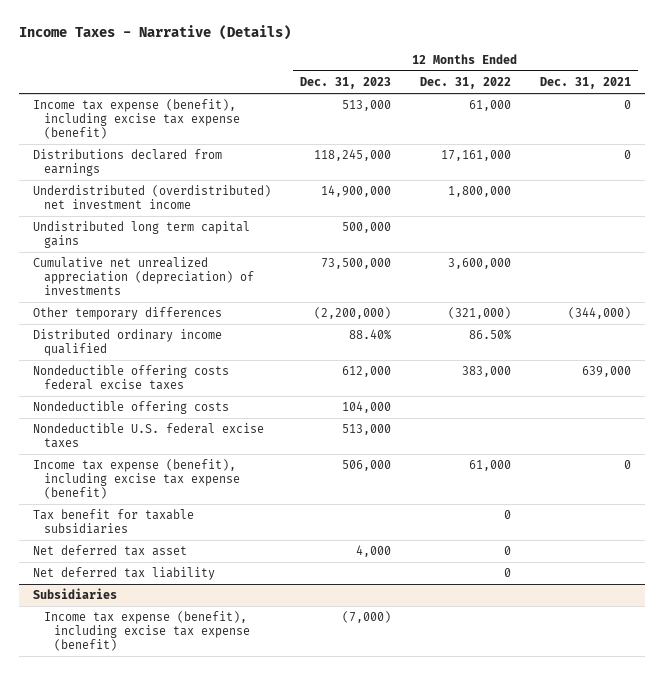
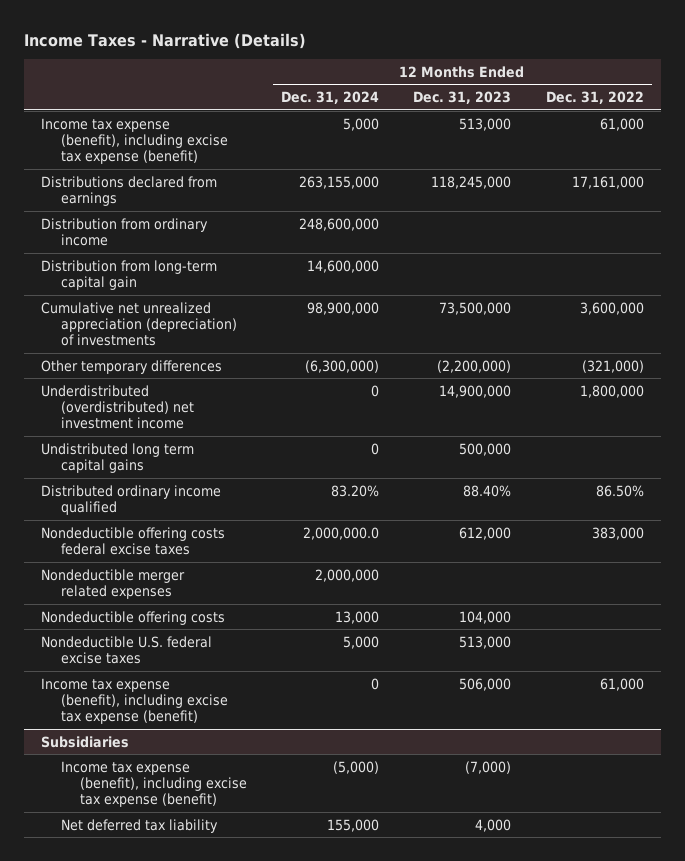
[539,77,631,90] Dec. 31, 2021 -> none
none -> [281,90,380,104] Dec. 31, 2024
none -> [41,217,209,246] Distribution from ordinary income
none -> [41,259,218,290] Distribution from long-term capital gain
[33,185,272,210] Underdistributed (overdistributed) net investment income -> [41,384,194,430] Underdistributed (overdistributed) net investment income
[33,221,251,249] Undistributed long term capital gains -> [41,442,195,473] Undistributed long term capital gains
none -> [41,568,186,599] Nondeductible merger related expenses
[33,509,195,535] Tax benefit for taxable subsidiaries -> none
[33,545,188,557] Net deferred tax asset -> none
[33,567,216,581] Net deferred tax liability -> none
none -> [60,818,218,833] Net deferred tax liability

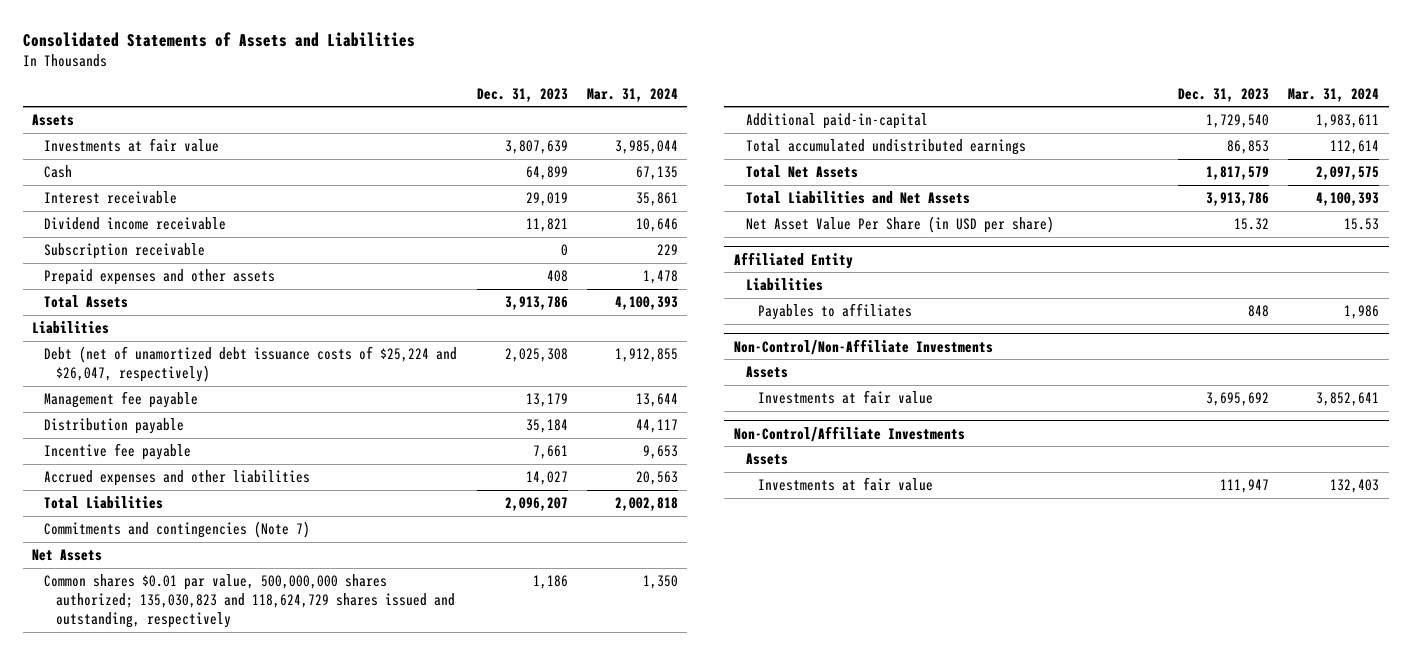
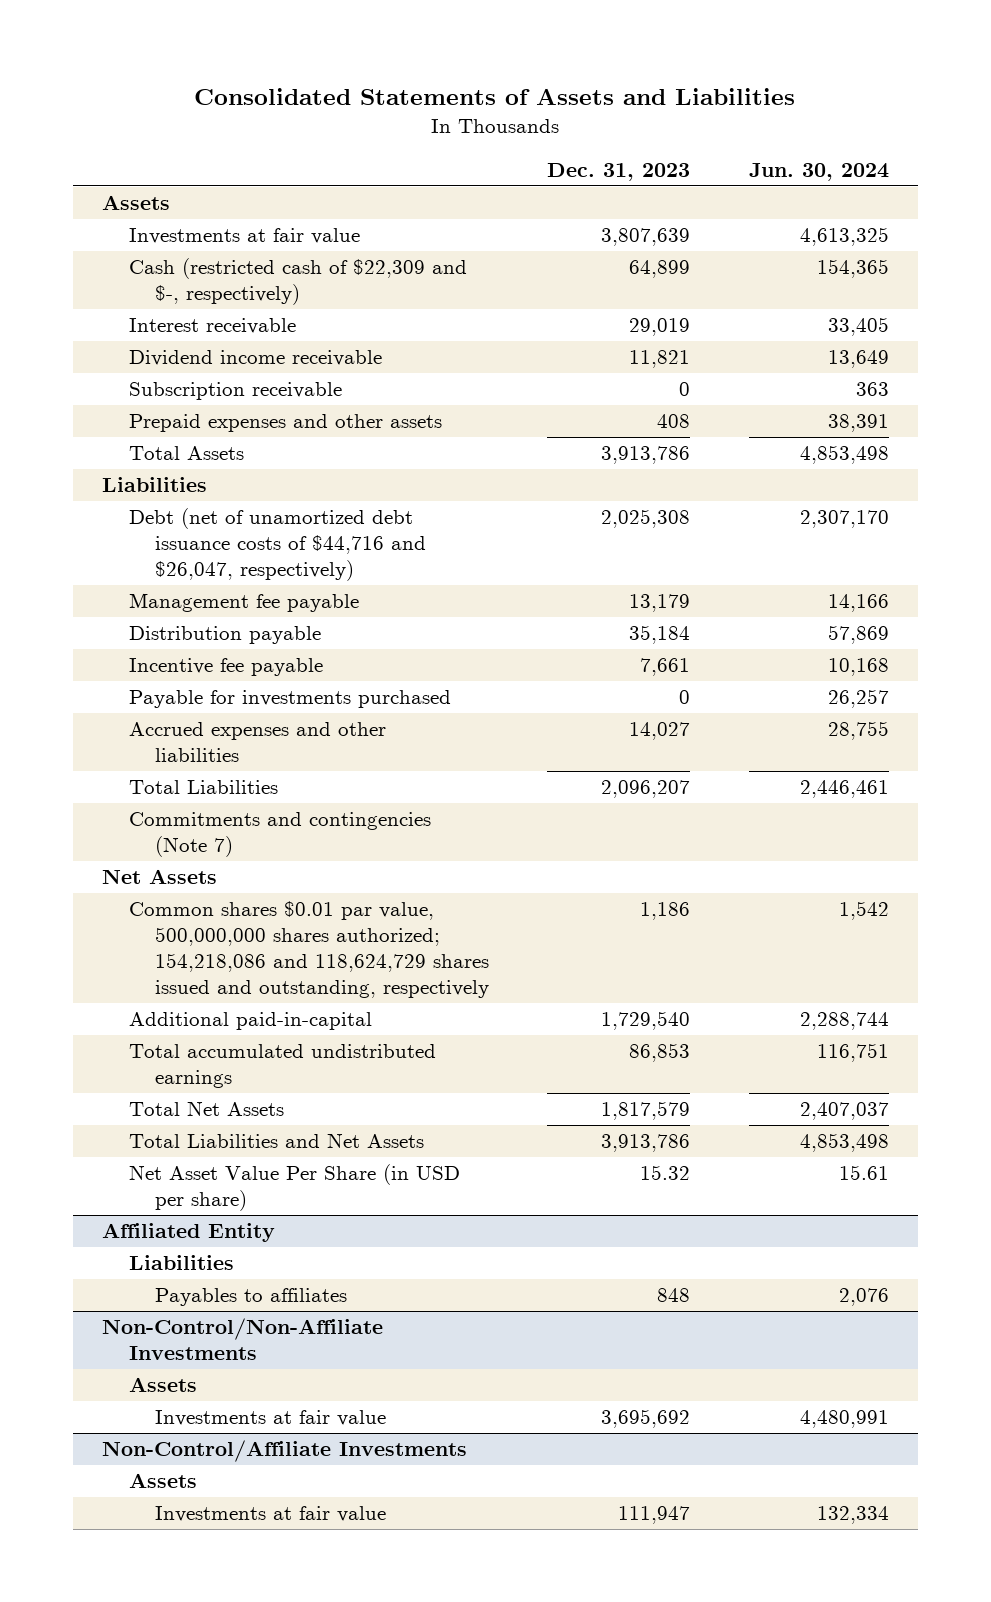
[586,87,678,102] Mar. 31, 2024 -> none
none -> [748,163,889,182] Jun. 30, 2024
[44,165,73,179] Cash -> [128,258,467,306] Cash (restricted cash of $22,309 and $-, respectively)
[44,346,458,383] Debt (net of unamortized debt issuance costs of $25,224 and $26,047, respectively) -> [128,508,427,582] Debt (net of unamortized debt issuance costs of $44,716 and $26,047, respectively)
none -> [128,690,451,709] Payable for investments purchased
[44,574,456,629] Common shares $0.01 par value, 500,000,000 shares authorized; 135,030,823 and 118,624,729 shares issued and outstanding, respectively -> [128,901,490,999] Common shares $0.01 par value, 500,000,000 shares authorized; 154,218,086 and 118,624,729 shares issued and outstanding, respectively

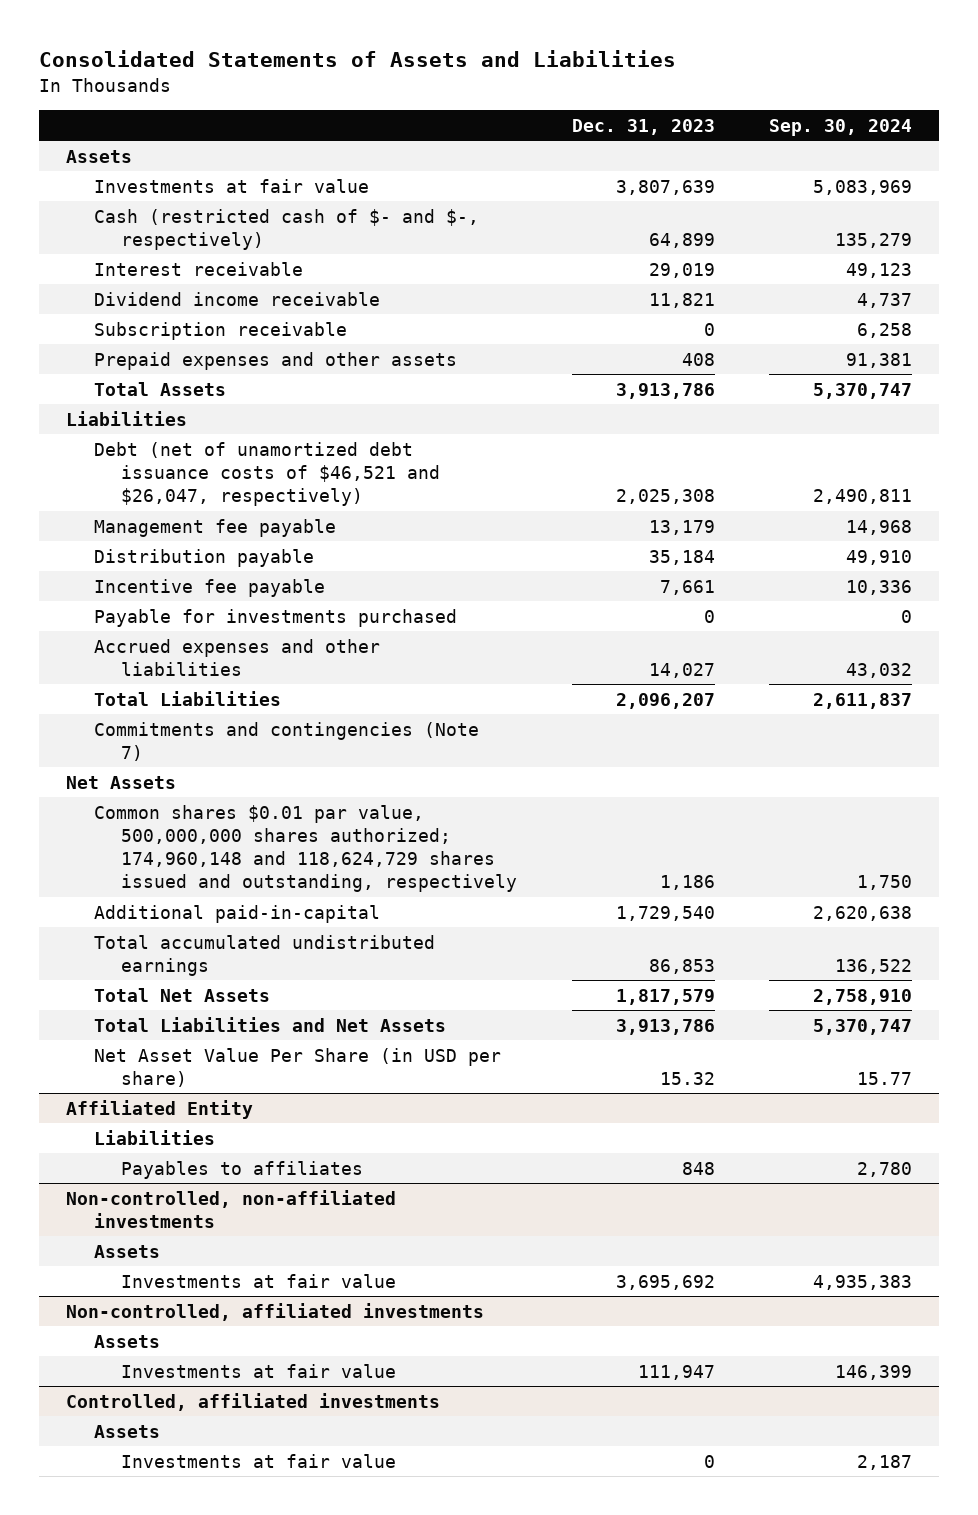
[748,163,889,182] Jun. 30, 2024 -> none
none -> [768,118,912,136] Sep. 30, 2024
[128,258,467,306] Cash (restricted cash of $22,309 and $-, respectively) -> [93,208,479,250] Cash (restricted cash of $- and $-, respectively)
[128,508,427,582] Debt (net of unamortized debt issuance costs of $44,716 and $26,047, respectively) -> [93,441,441,507] Debt (net of unamortized debt issuance costs of $46,521 and $26,047, respectively)
[128,901,490,999] Common shares $0.01 par value, 500,000,000 shares authorized; 154,218,086 and 118,624,729 shares issued and outstanding, respectively -> [93,804,518,893] Common shares $0.01 par value, 500,000,000 shares authorized; 174,960,148 and 118,624,729 shares issued and outstanding, respectively
[102,1318,384,1361] Non-Control/Non-Affiliate Investments -> [66,1189,397,1228] Non-controlled, non-affiliated investments
[102,1440,468,1463] Non-Control/Affiliate Investments -> [66,1302,485,1321] Non-controlled, affiliated investments
none -> [66,1392,441,1411] Controlled, affiliated investments
none -> [93,1424,160,1438] Assets
none -> [121,1453,397,1468] Investments at fair value

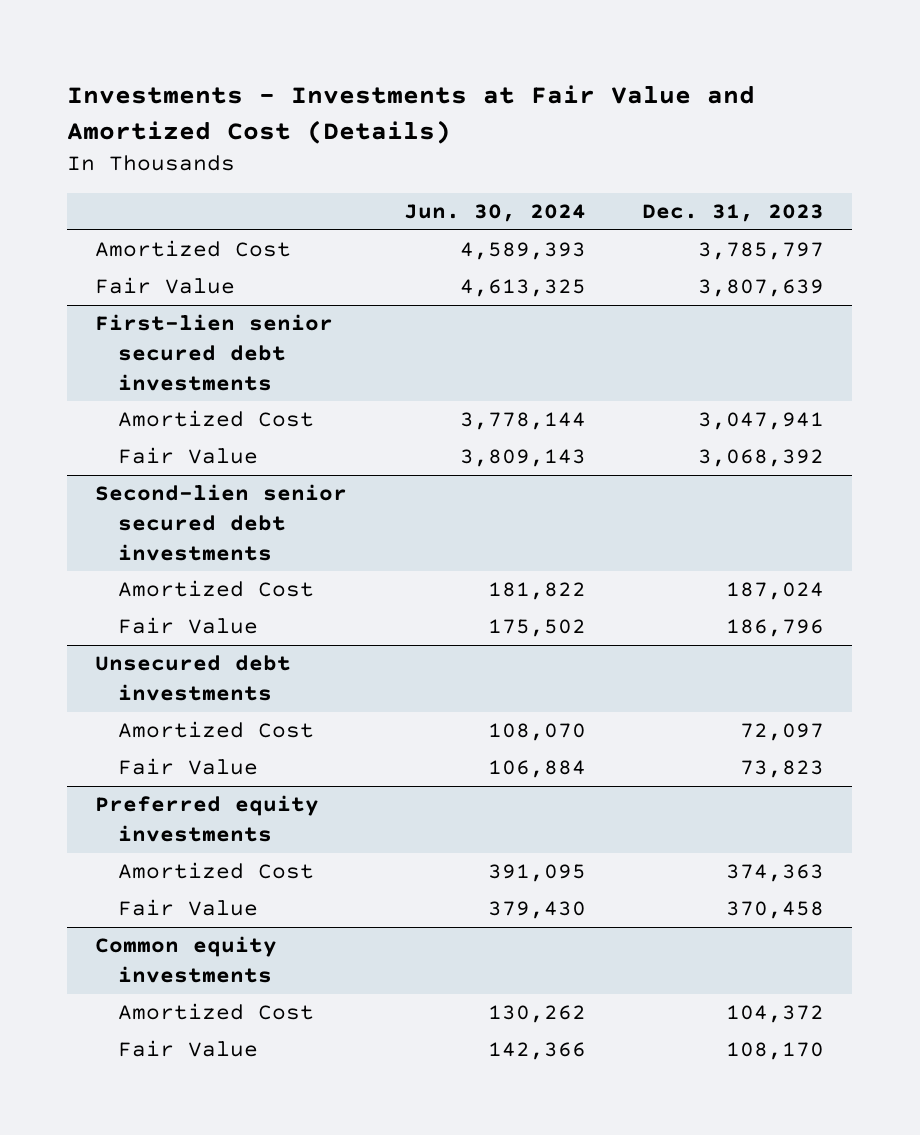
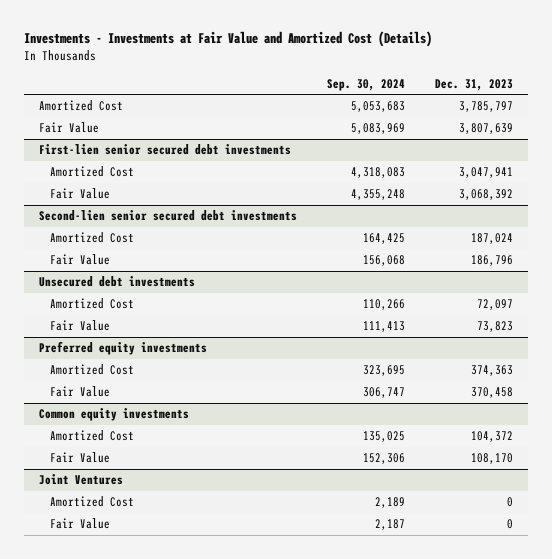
[403,204,586,223] Jun. 30, 2024 -> none
none -> [327,78,406,91] Sep. 30, 2024
none -> [39,474,124,486] Joint Ventures
none -> [50,496,135,508] Amortized Cost
none -> [50,518,111,530] Fair Value

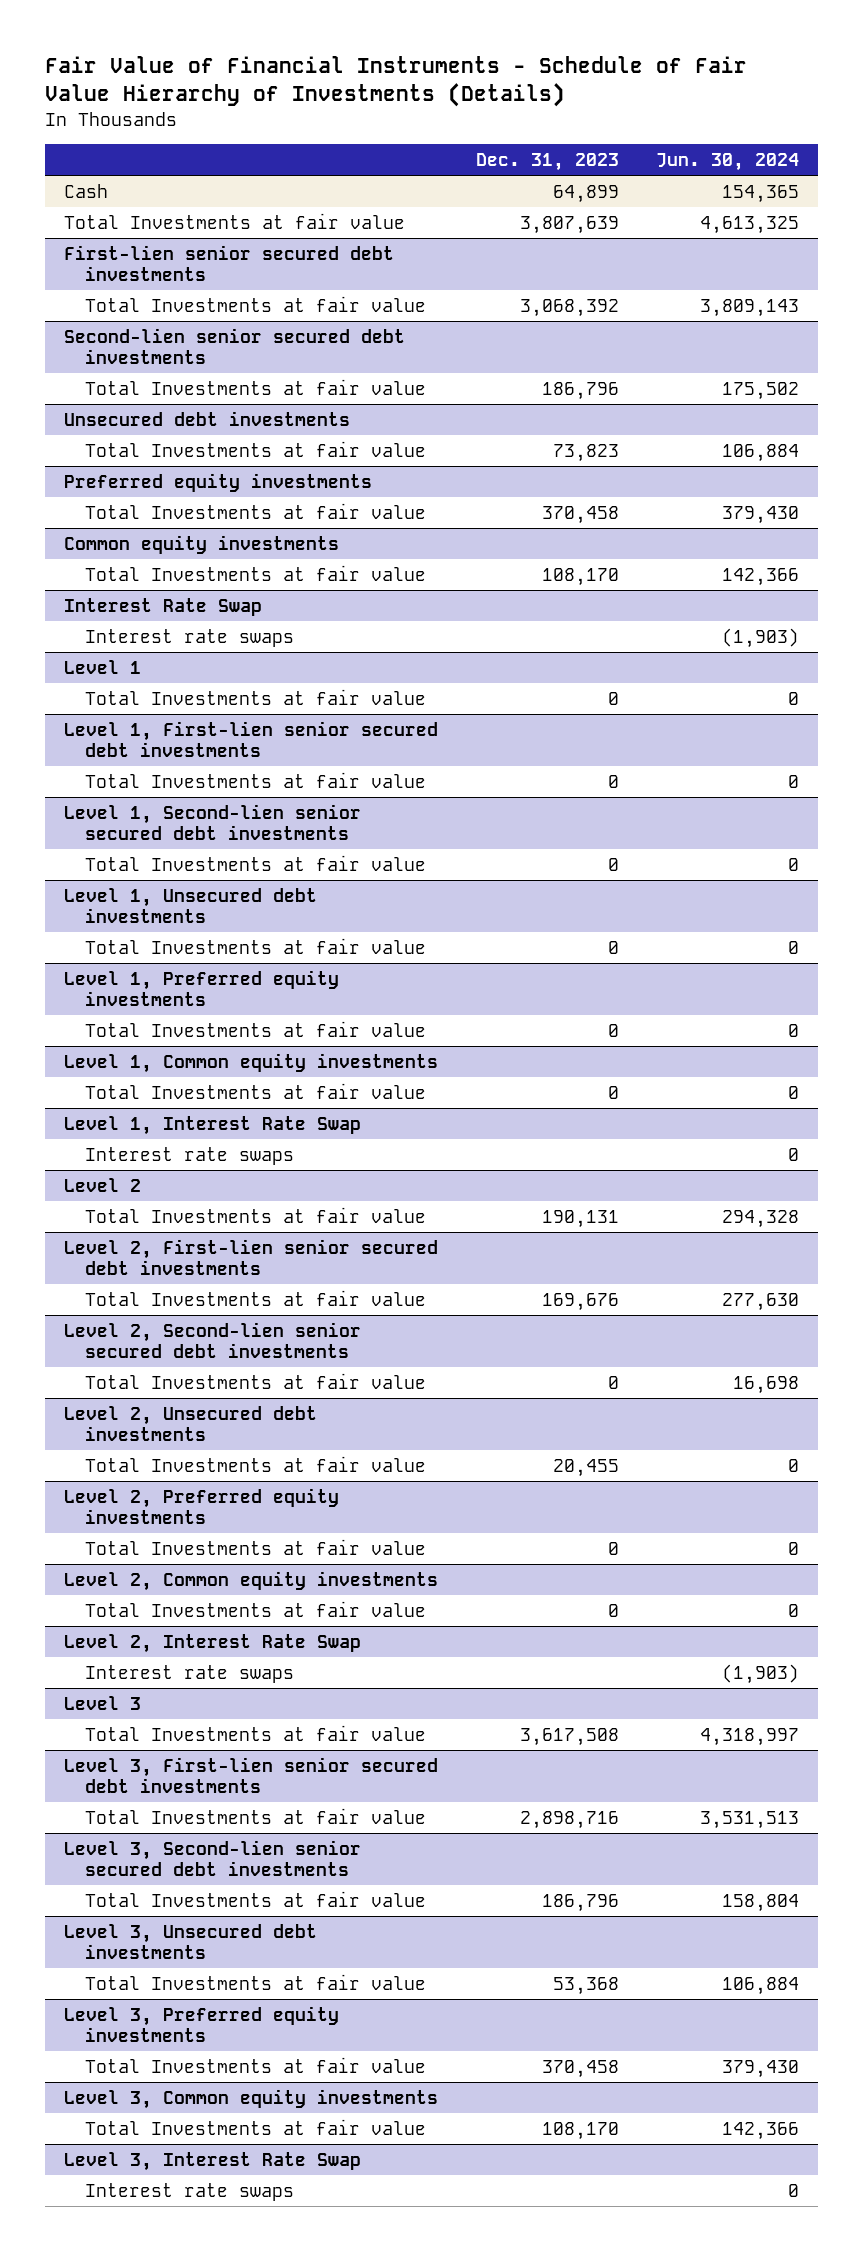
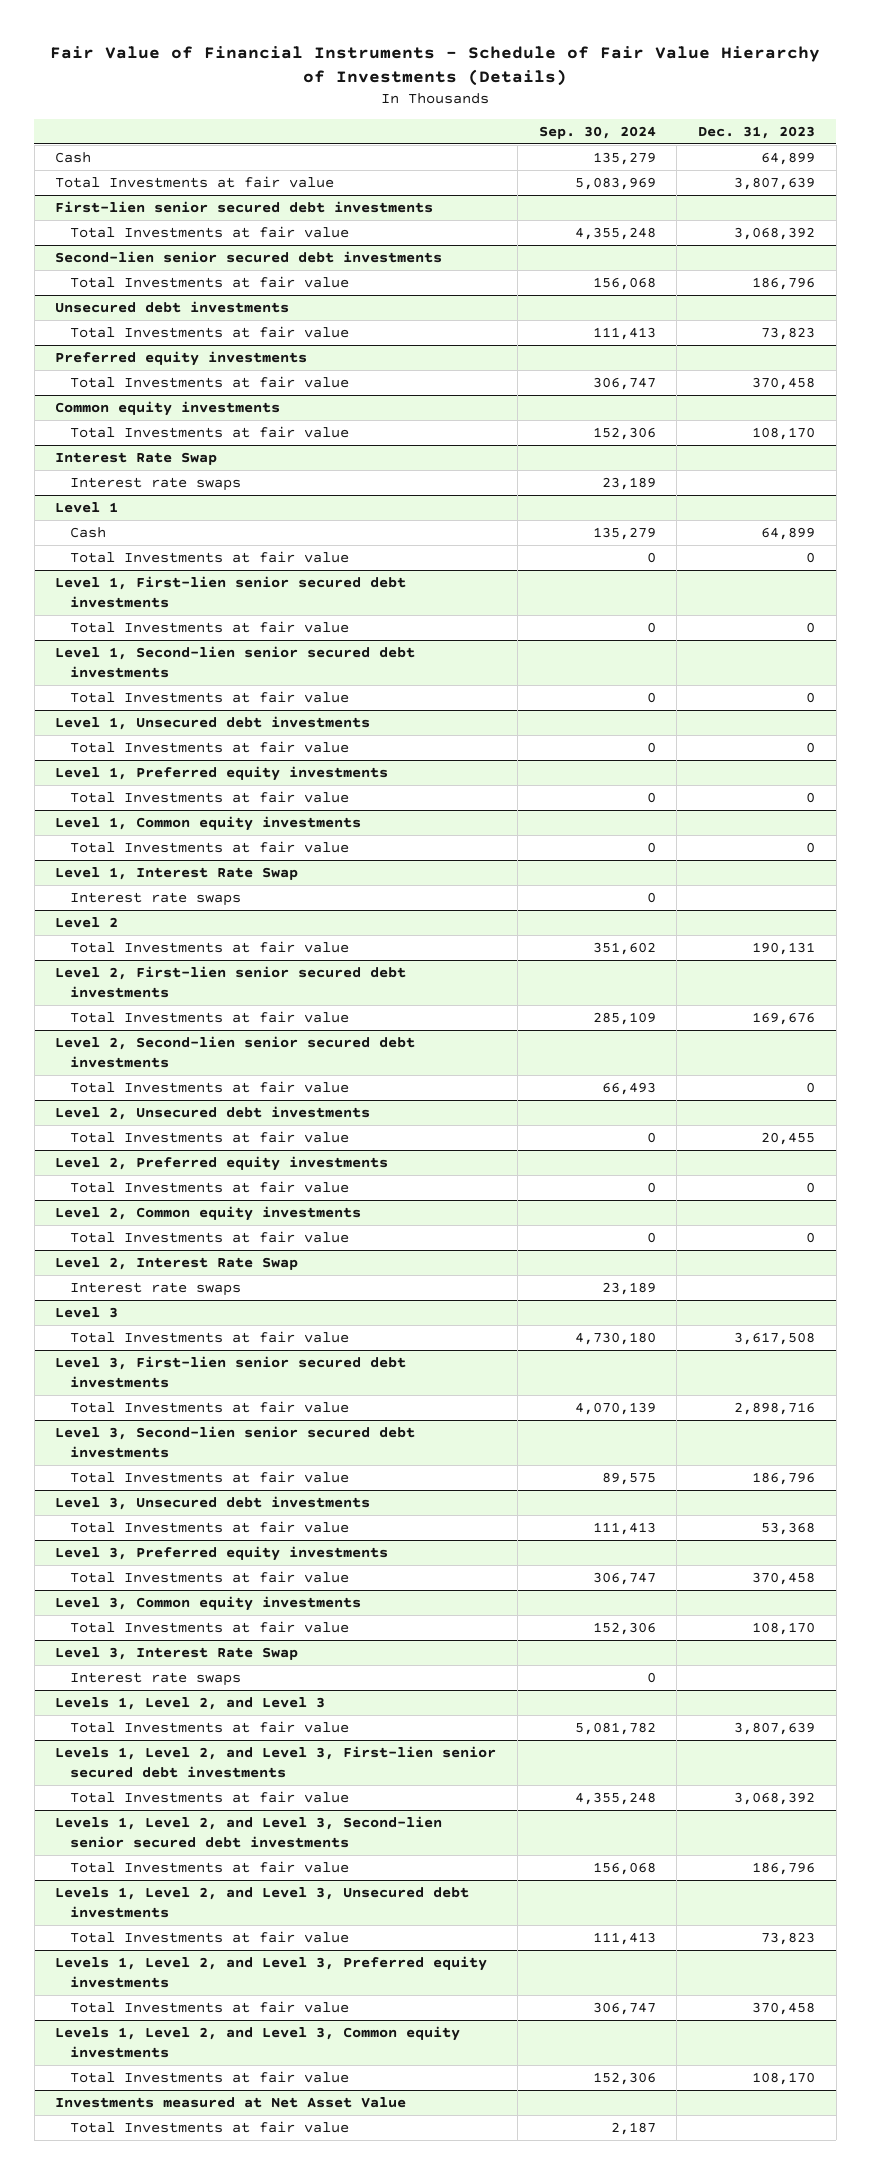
[656,153,800,172] Jun. 30, 2024 -> none
none -> [538,125,656,139] Sep. 30, 2024
none -> [70,527,107,539] Cash
none -> [55,1697,326,1711] Levels 1, Level 2, and Level 3
none -> [70,1721,350,1734] Total Investments at fair value
none -> [55,1746,497,1778] Levels 1, Level 2, and Level 3, First-lien senior secured debt investments
none -> [70,1791,350,1804] Total Investments at fair value
none -> [55,1816,443,1848] Levels 1, Level 2, and Level 3, Second-lien senior secured debt investments
none -> [70,1861,350,1874] Total Investments at fair value
none -> [55,1887,470,1918] Levels 1, Level 2, and Level 3, Unsecured debt investments
none -> [70,1931,350,1944] Total Investments at fair value
none -> [55,1956,488,1988] Levels 1, Level 2, and Level 3, Preferred equity investments
none -> [70,2001,350,2014] Total Investments at fair value
none -> [55,2026,461,2058] Levels 1, Level 2, and Level 3, Common equity investments
none -> [70,2071,350,2084] Total Investments at fair value
none -> [55,2097,407,2109] Investments measured at Net Asset Value
none -> [70,2121,350,2134] Total Investments at fair value

